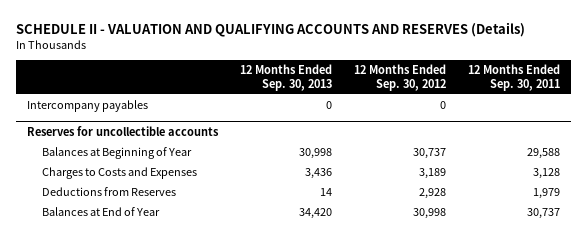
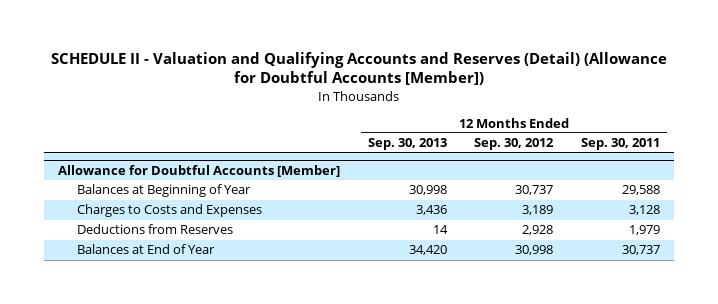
[16,21,526,37] SCHEDULE II - VALUATION AND QUALIFYING ACCOUNTS AND RESERVES (Details) -> [50,51,667,86] SCHEDULE II - Valuation and Qualifying Accounts and Reserves (Detail) (Allowance for Doubtful Accounts [Member])
[27,100,149,113] Intercompany payables -> none
[27,126,220,137] Reserves for uncollectible accounts -> none
none -> [57,164,340,177] Allowance for Doubtful Accounts [Member]

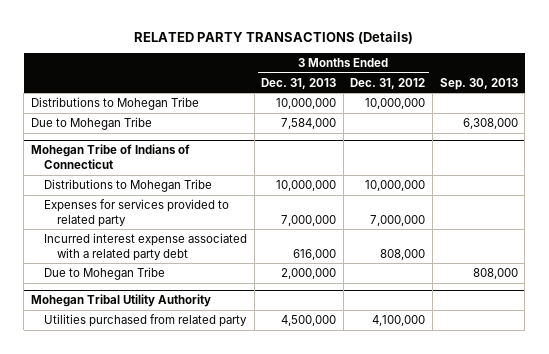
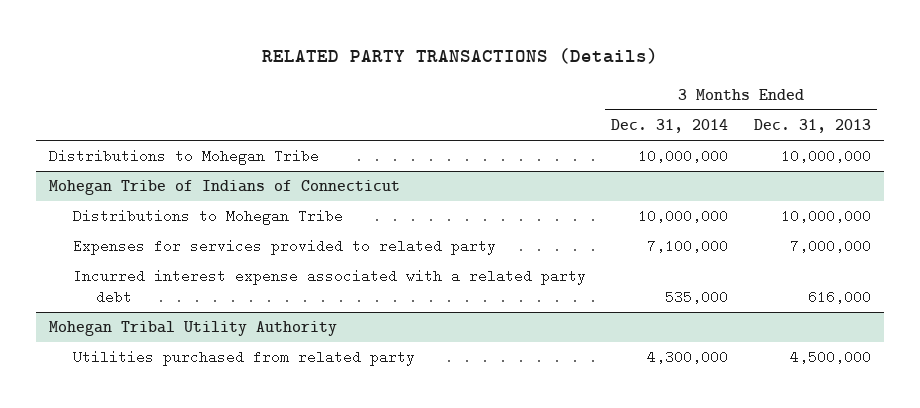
[350,77,426,89] Dec. 31, 2012 -> none
[439,77,518,90] Sep. 30, 2013 -> none
none -> [611,119,729,134] Dec. 31, 2014
[31,116,153,130] Due to Mohegan Tribe -> none
[44,266,166,280] Due to Mohegan Tribe -> none

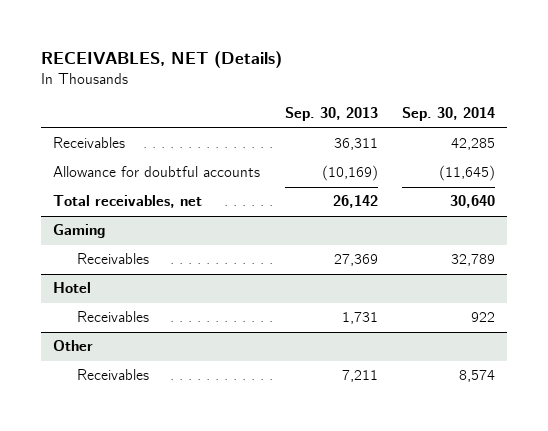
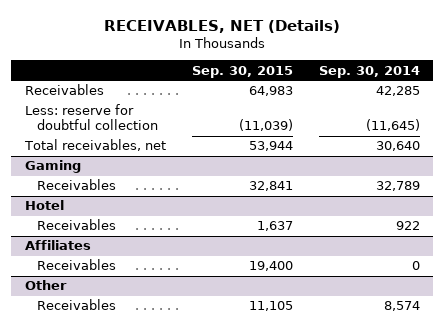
[284,107,378,122] Sep. 30, 2013 -> none
none -> [191,65,293,78] Sep. 30, 2015
[53,166,261,178] Allowance for doubtful accounts -> [24,104,158,131] Less: reserve for doubtful collection
none -> [24,240,91,251] Affiliates
none -> [36,259,116,271] Receivables

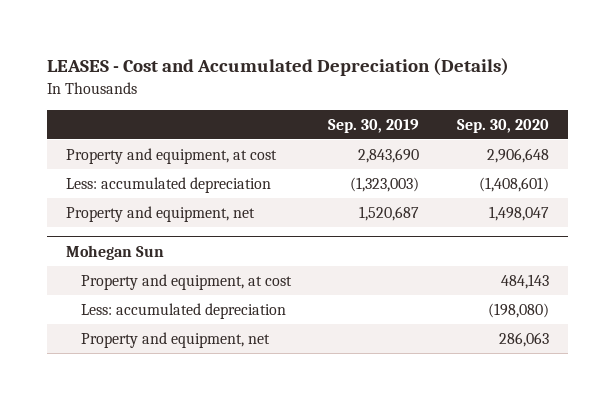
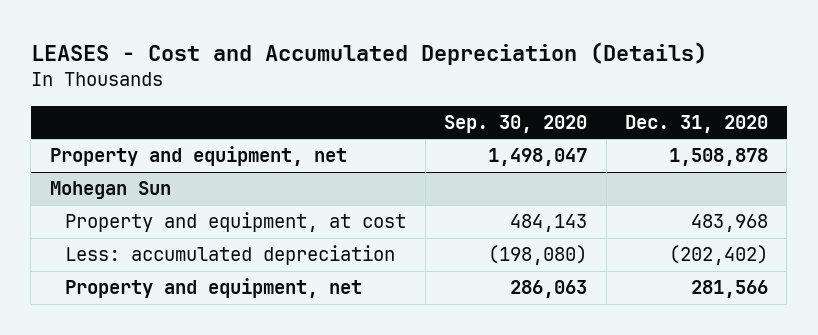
[328,118,420,133] Sep. 30, 2019 -> none
none -> [624,114,768,133] Dec. 31, 2020
[66,147,278,164] Property and equipment, at cost -> none
[66,176,272,193] Less: accumulated depreciation -> none

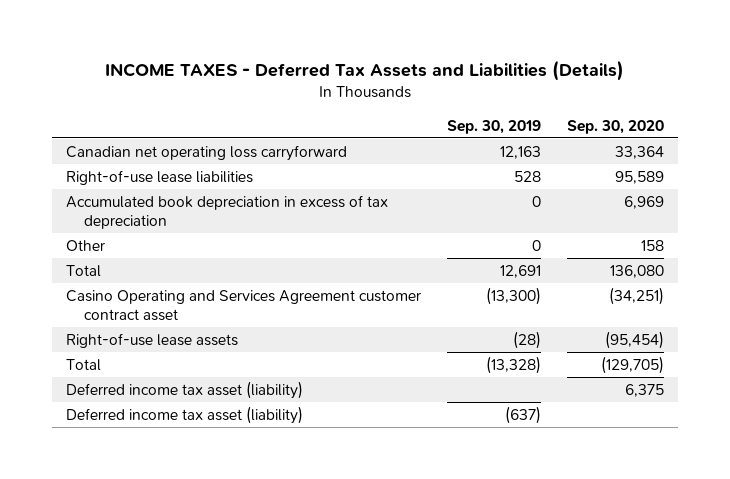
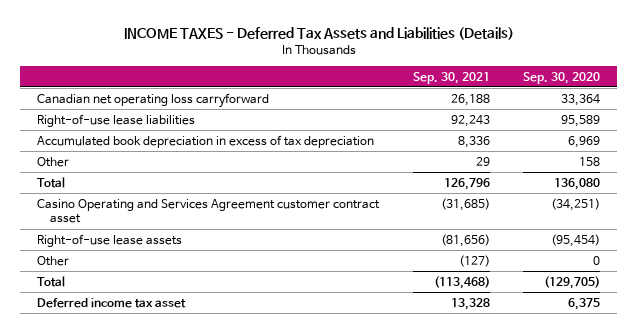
[446,119,541,134] Sep. 30, 2019 -> none
none -> [412,71,490,84] Sep. 30, 2021
none -> [36,255,69,266] Other
[65,405,303,424] Deferred income tax asset (liability) -> none
[65,380,303,399] Deferred income tax asset (liability) -> [36,297,186,308] Deferred income tax asset

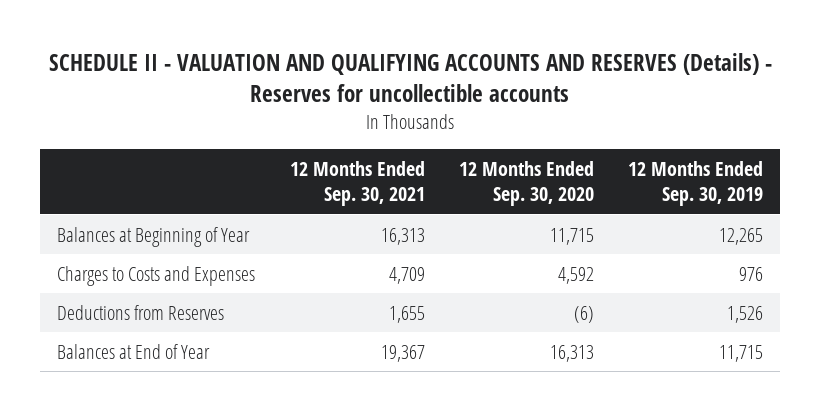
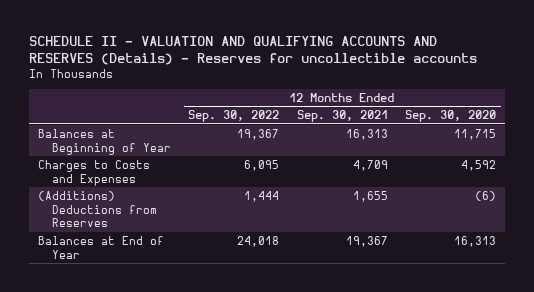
[627,160,763,207] 12 Months Ended Sep. 30, 2019 -> none
none -> [188,110,280,123] Sep. 30, 2022
[57,304,225,320] Deductions from Reserves -> [37,190,157,228] (Additions) Deductions from Reserves

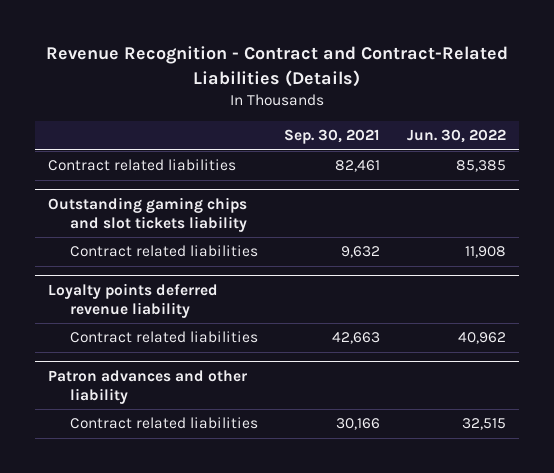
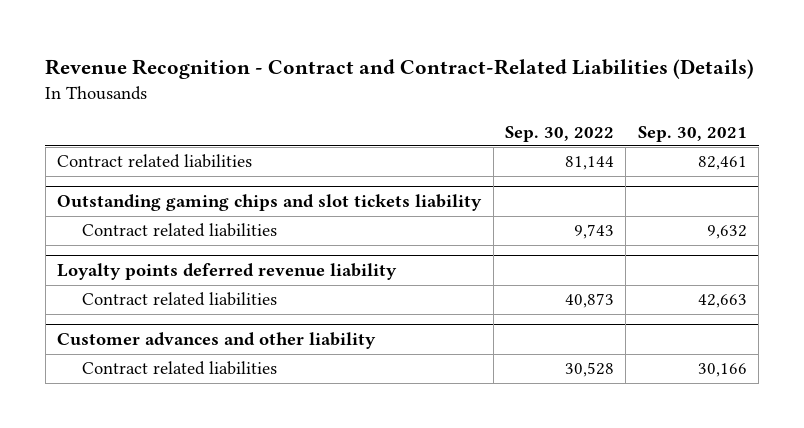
[406,129,506,144] Jun. 30, 2022 -> none
none -> [505,125,615,142] Sep. 30, 2022
[47,369,247,404] Patron advances and other liability -> [57,332,377,350] Customer advances and other liability

